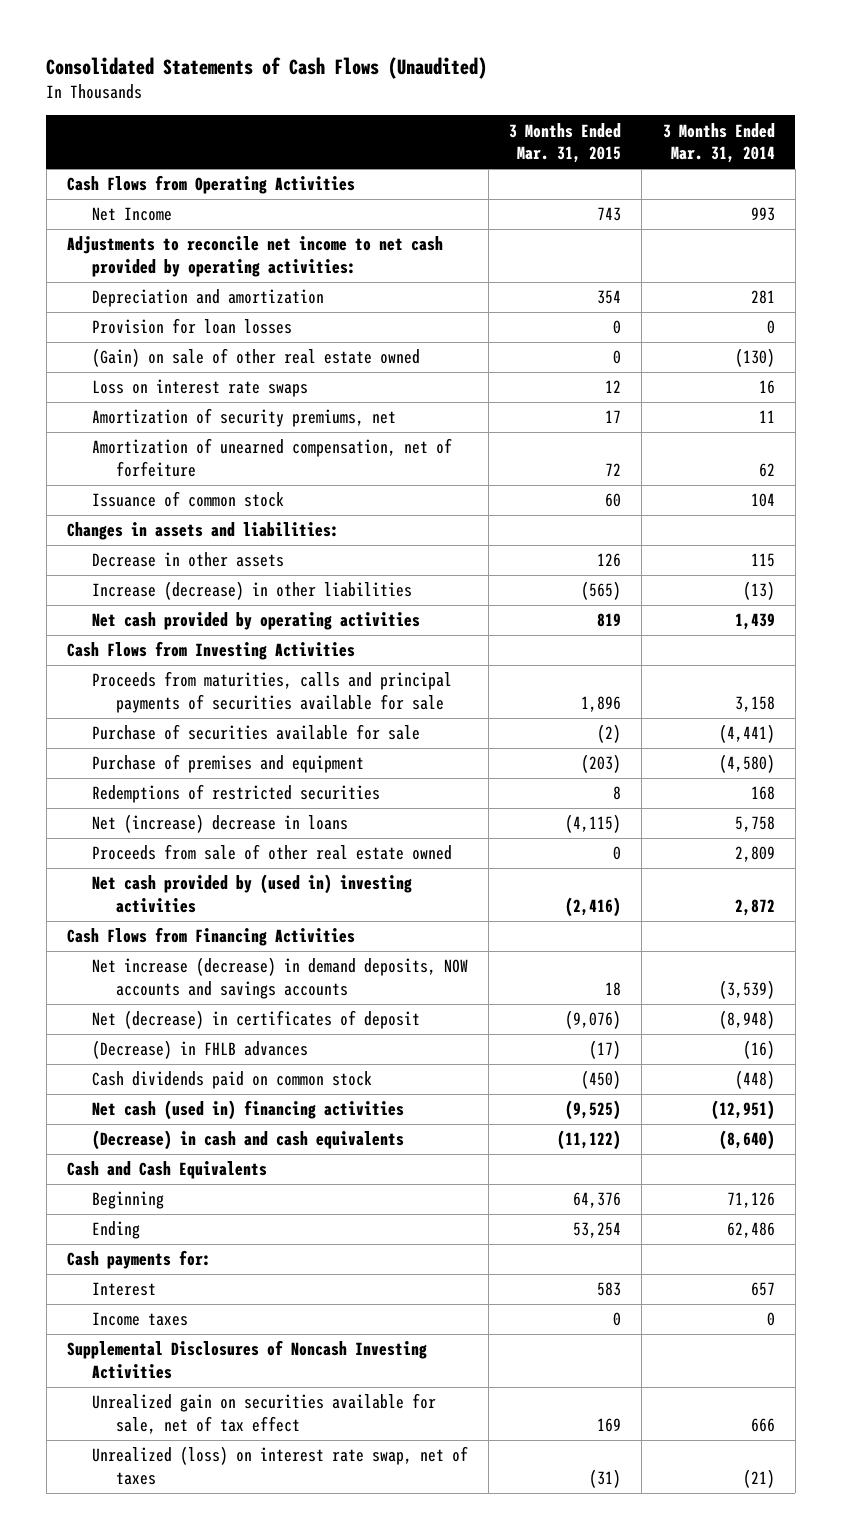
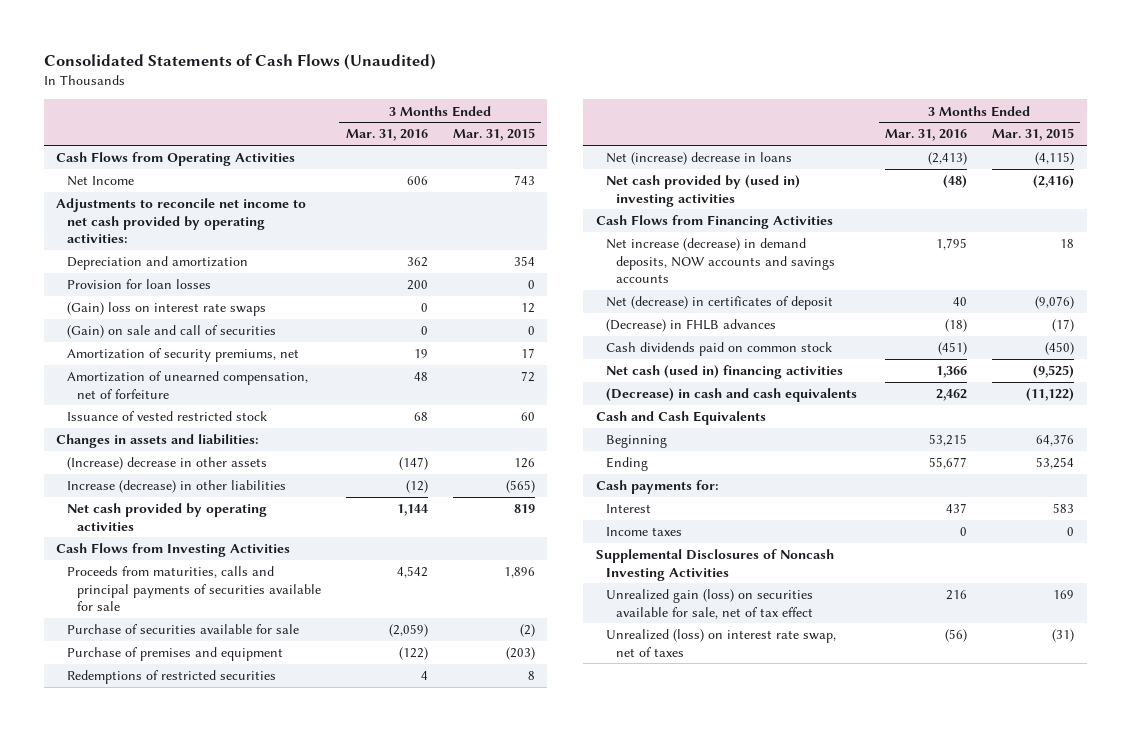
[662,122,775,164] 3 Months Ended Mar. 31, 2014 -> none
none -> [345,129,428,142] Mar. 31, 2016
[91,348,420,368] (Gain) on sale of other real estate owned -> none
[91,379,308,398] Loss on interest rate swaps -> [66,302,266,317] (Gain) loss on interest rate swaps
none -> [66,325,276,339] (Gain) on sale and call of securities
[91,491,284,508] Issuance of common stock -> [66,411,267,422] Issuance of vested restricted stock
[91,552,284,568] Decrease in other assets -> [66,457,267,471] (Increase) decrease in other assets
[91,844,452,861] Proceeds from sale of other real estate owned -> none
[91,1393,436,1434] Unrealized gain on securities available for sale, net of tax effect -> [605,589,813,619] Unrealized gain (loss) on securities available for sale, net of tax effect

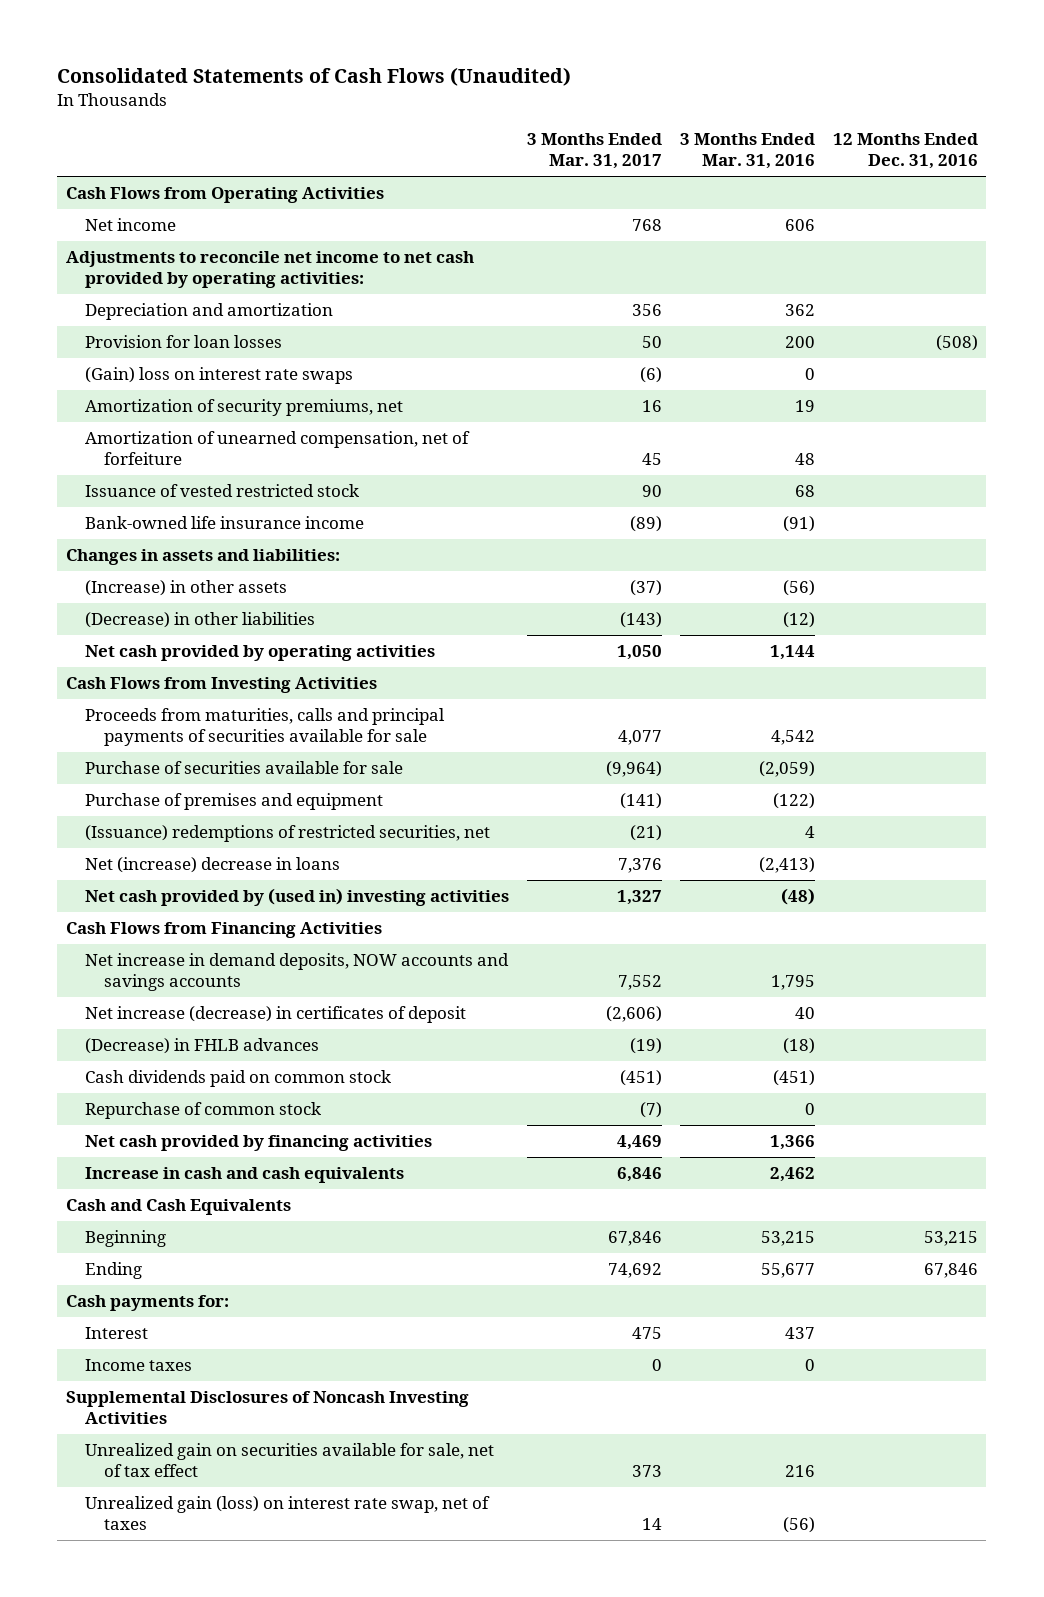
[452,128,535,142] Mar. 31, 2015 -> none
none -> [526,132,662,169] 3 Months Ended Mar. 31, 2017
none -> [832,132,978,169] 12 Months Ended Dec. 31, 2016
[66,176,134,187] Net Income -> [84,218,176,232] Net income
[66,325,276,339] (Gain) on sale and call of securities -> none
none -> [84,516,364,530] Bank-owned life insurance income
[66,457,267,471] (Increase) decrease in other assets -> [84,580,287,597] (Increase) in other assets
[398,457,428,471] (147) -> [782,580,815,597] (56)
[66,480,286,494] Increase (decrease) in other liabilities -> [84,612,315,629] (Decrease) in other liabilities
[66,670,276,685] Redemptions of restricted securities -> [84,825,490,843] (Issuance) redemptions of restricted securities, net
[605,238,835,284] Net increase (decrease) in demand deposits, NOW accounts and savings accounts -> [84,953,509,992] Net increase in demand deposits, NOW accounts and savings accounts
[605,296,833,311] Net (decrease) in certificates of deposit -> [84,1006,466,1024] Net increase (decrease) in certificates of deposit
none -> [84,1102,321,1120] Repurchase of common stock
[605,365,843,380] Net cash (used in) financing activities -> [84,1135,432,1152] Net cash provided by financing activities
[605,388,857,403] (Decrease) in cash and cash equivalents -> [84,1167,404,1184] Increase in cash and cash equivalents
[605,589,813,619] Unrealized gain (loss) on securities available for sale, net of tax effect -> [84,1443,494,1478] Unrealized gain on securities available for sale, net of tax effect
[605,629,836,657] Unrealized (loss) on interest rate swap, net of taxes -> [84,1496,490,1531] Unrealized gain (loss) on interest rate swap, net of taxes

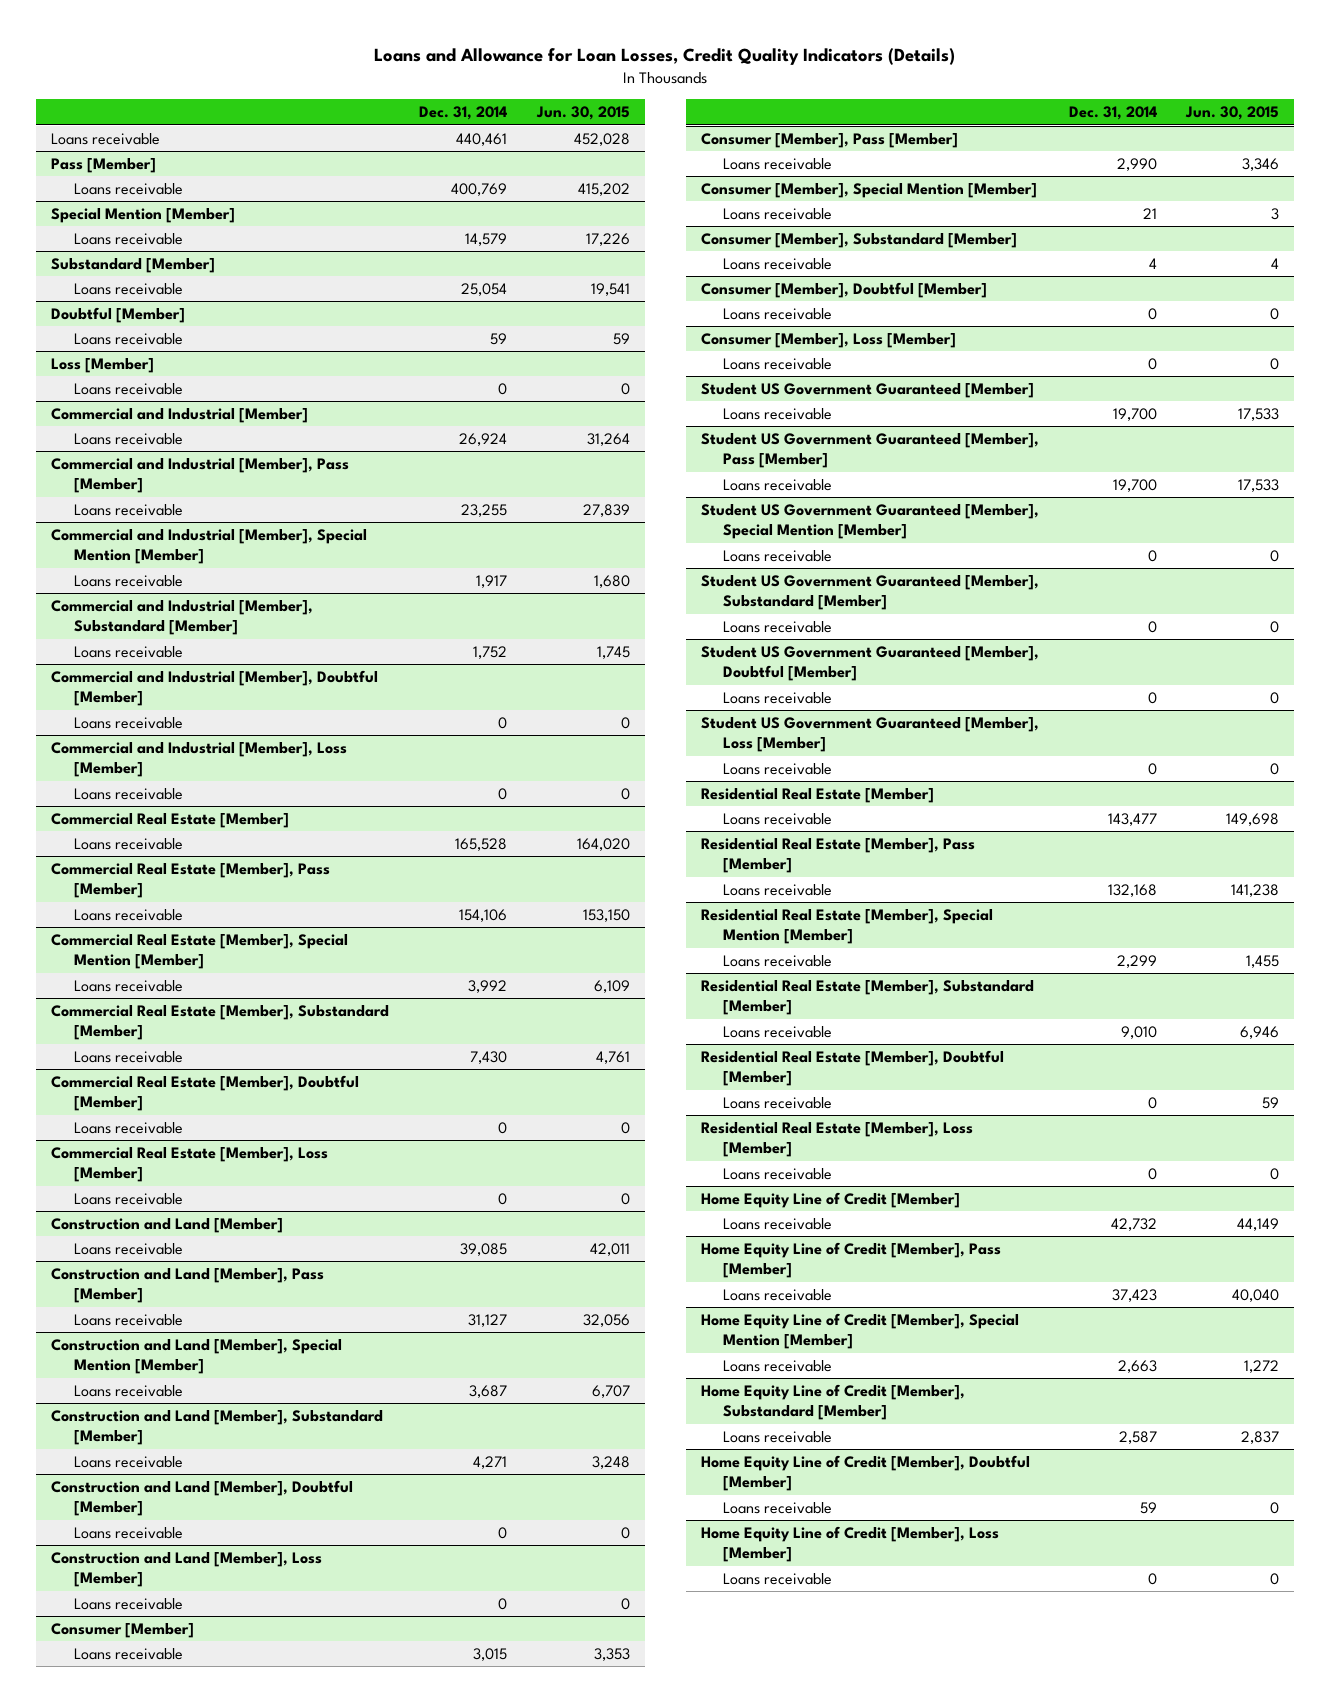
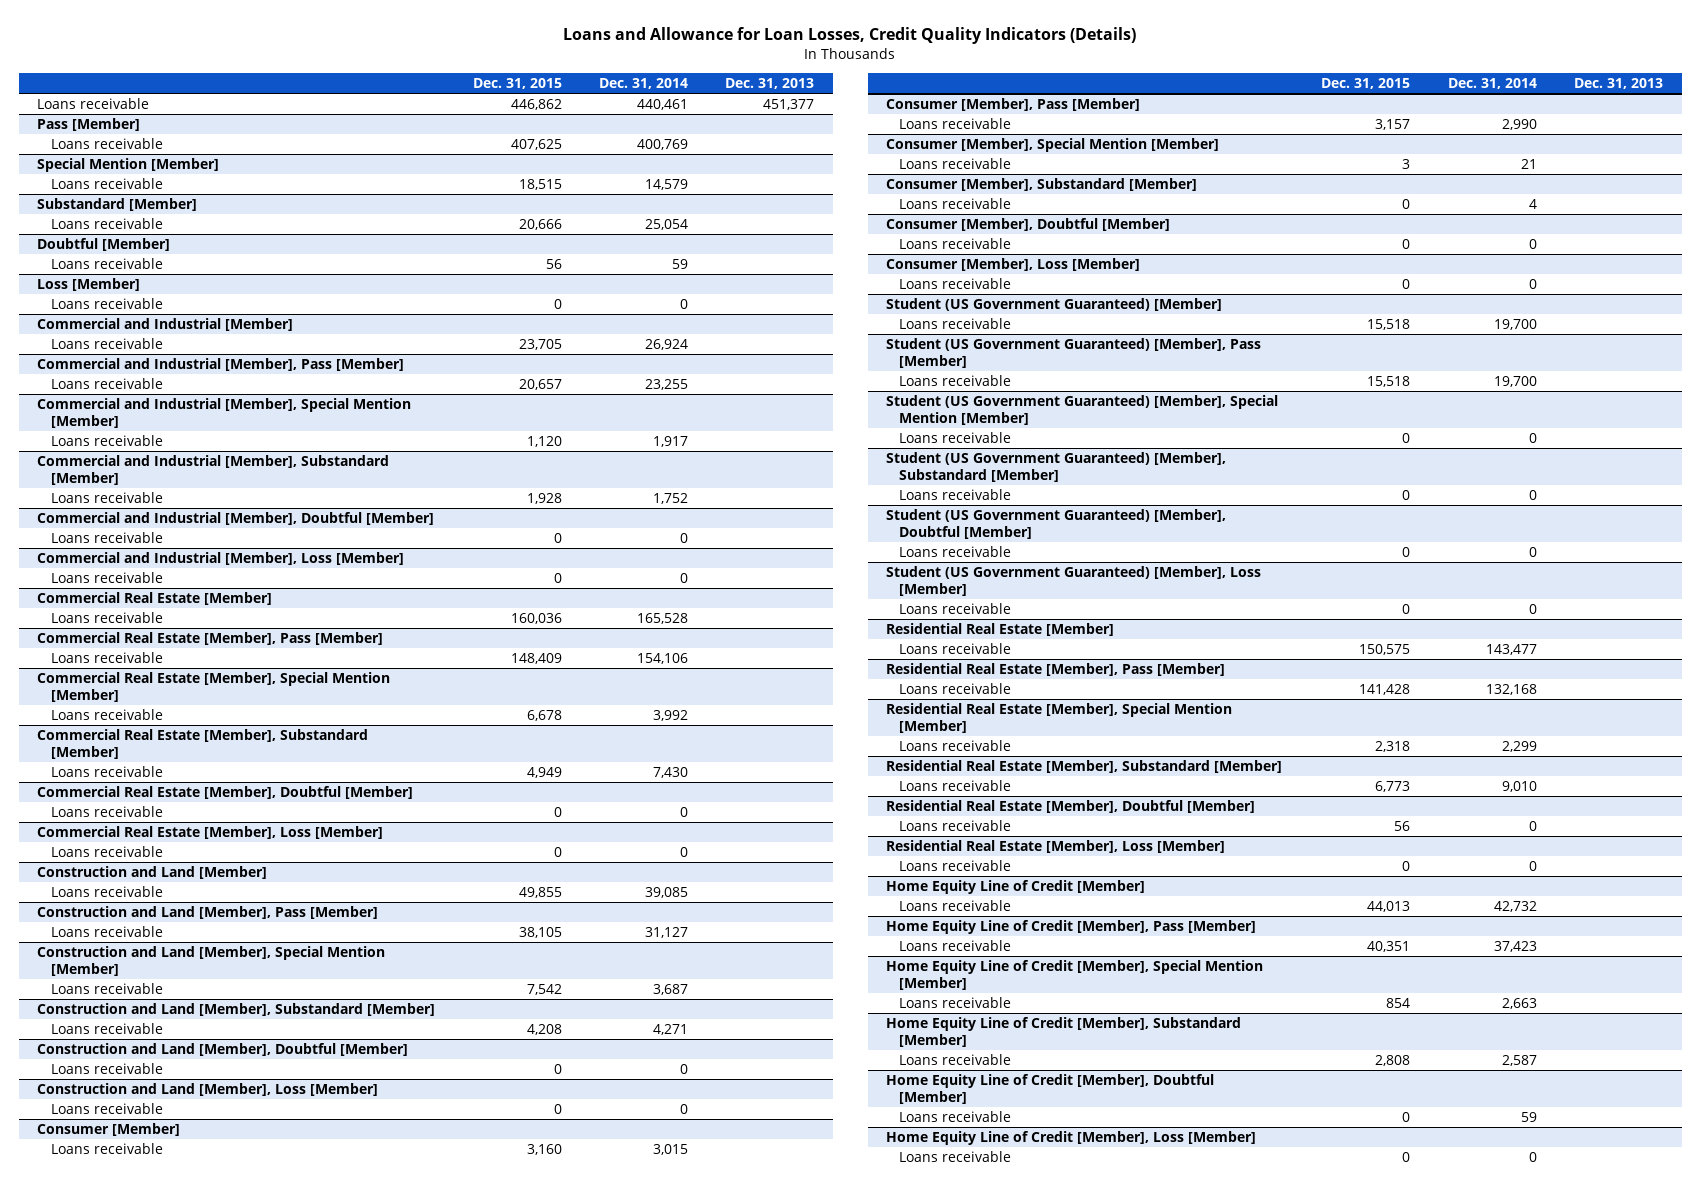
[536,106,631,121] Jun. 30, 2015 -> none
none -> [472,78,562,90] Dec. 31, 2015
none -> [725,78,815,90] Dec. 31, 2013
[700,383,1034,399] Student US Government Guaranteed [Member] -> [886,298,1223,312] Student (US Government Guaranteed) [Member]
[700,433,1039,469] Student US Government Guaranteed [Member], Pass [Member] -> [886,338,1262,368] Student (US Government Guaranteed) [Member], Pass [Member]
[700,504,1039,540] Student US Government Guaranteed [Member], Special Mention [Member] -> [886,395,1279,425] Student (US Government Guaranteed) [Member], Special Mention [Member]
[700,575,1039,611] Student US Government Guaranteed [Member], Substandard [Member] -> [886,452,1227,482] Student (US Government Guaranteed) [Member], Substandard [Member]
[700,646,1039,682] Student US Government Guaranteed [Member], Doubtful [Member] -> [886,509,1227,539] Student (US Government Guaranteed) [Member], Doubtful [Member]
[700,717,1039,753] Student US Government Guaranteed [Member], Loss [Member] -> [886,566,1262,596] Student (US Government Guaranteed) [Member], Loss [Member]

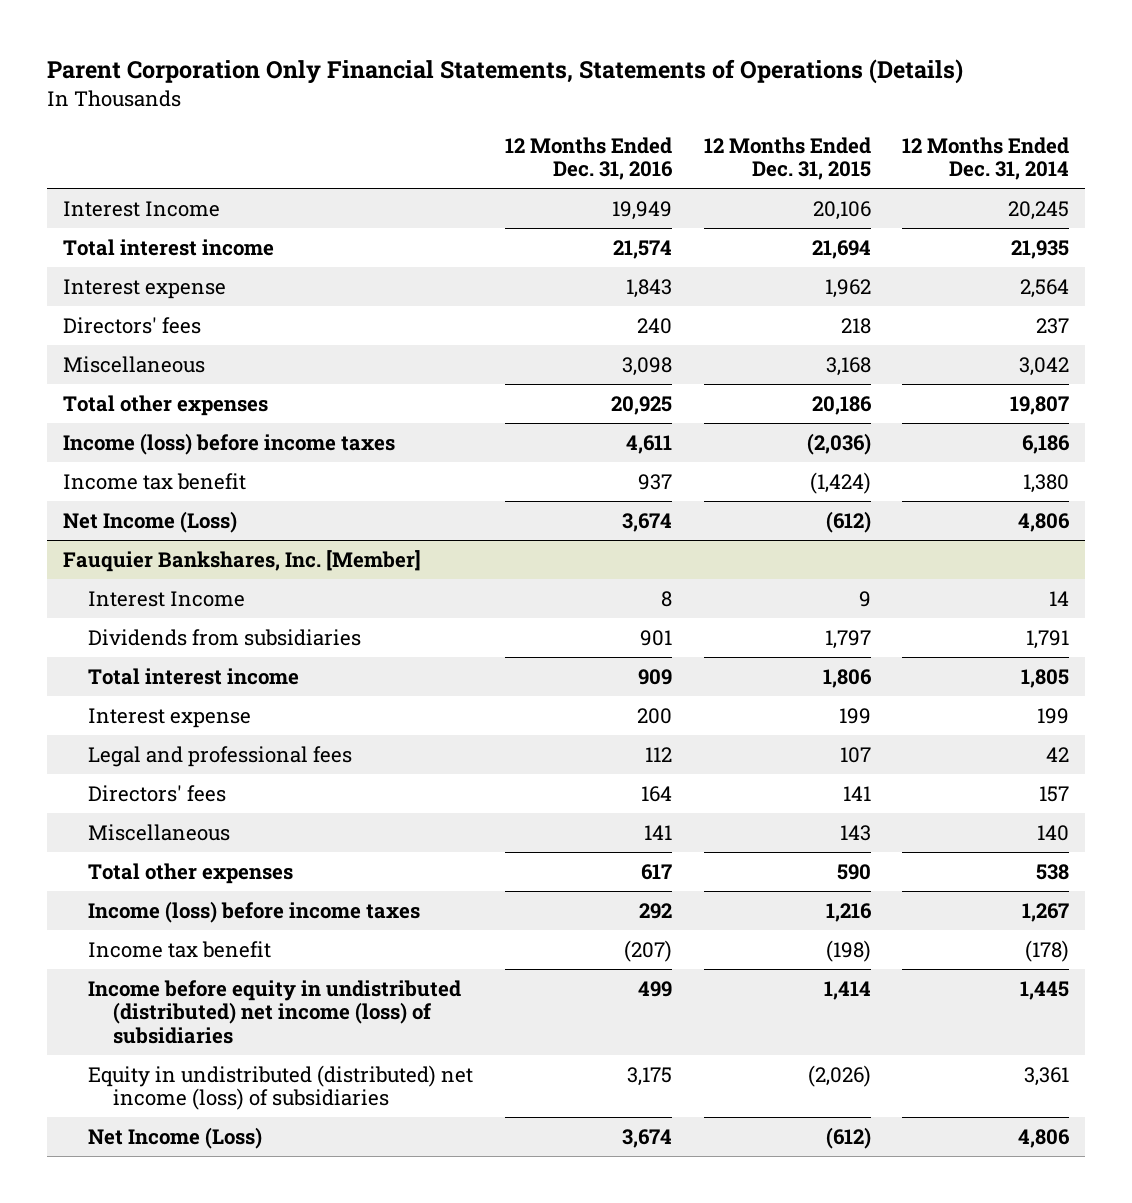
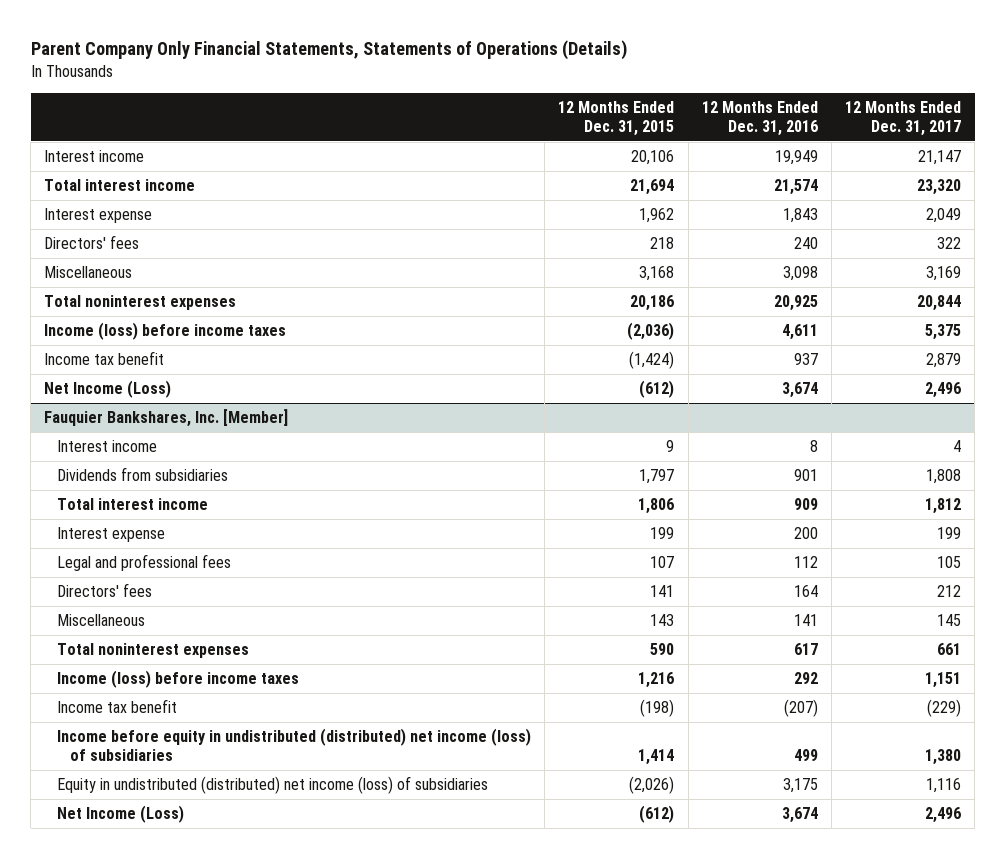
[46,59,963,85] Parent Corporation Only Financial Statements, Statements of Operations (Details) -> [30,40,627,61] Parent Company Only Financial Statements, Statements of Operations (Details)
[902,136,1070,181] 12 Months Ended Dec. 31, 2014 -> none
none -> [845,100,962,136] 12 Months Ended Dec. 31, 2017
[62,200,220,217] Interest Income -> [44,150,145,163] Interest income
[62,394,268,416] Total other expenses -> [44,295,237,311] Total noninterest expenses
[87,590,245,607] Interest Income -> [57,440,158,453] Interest income
[87,862,293,884] Total other expenses -> [57,643,250,659] Total noninterest expenses

